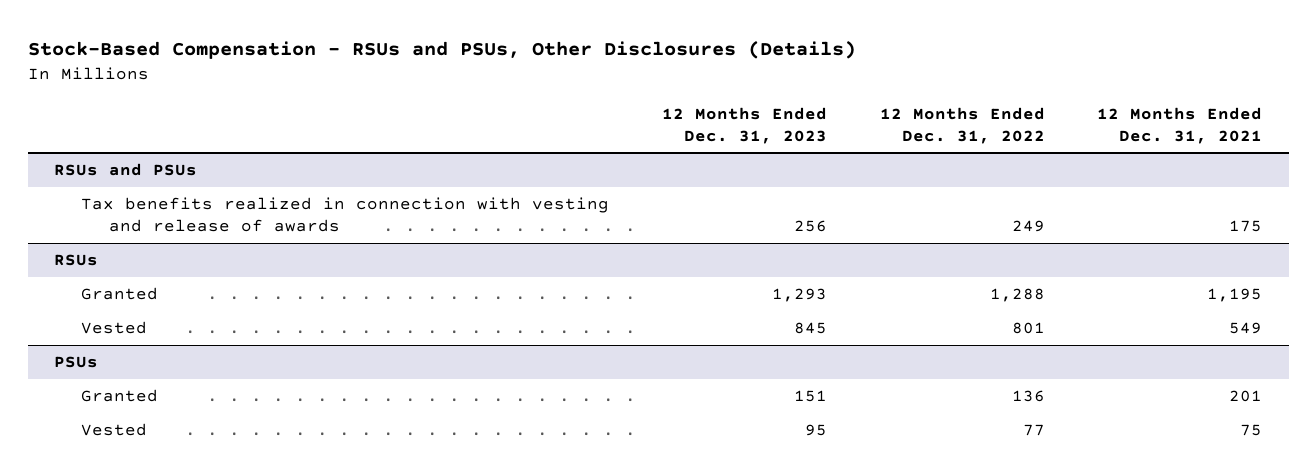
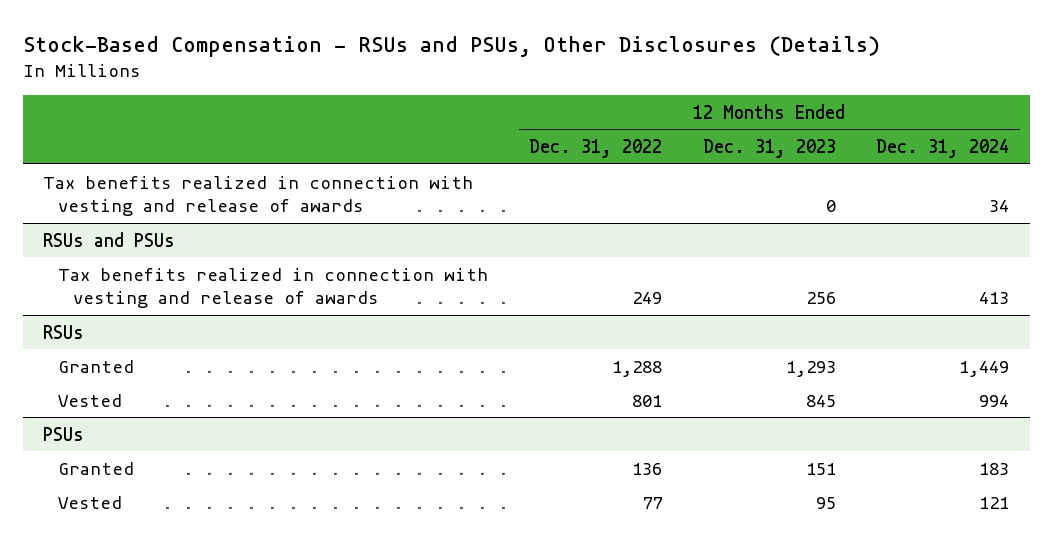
[1097,106,1263,144] 12 Months Ended Dec. 31, 2021 -> none
none -> [876,139,1010,159] Dec. 31, 2024
none -> [43,175,474,217] Tax benefits realized in connection with vesting and release of awards

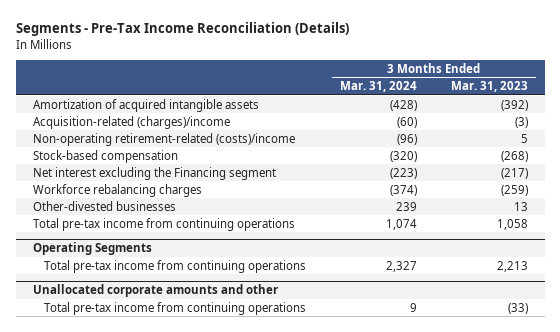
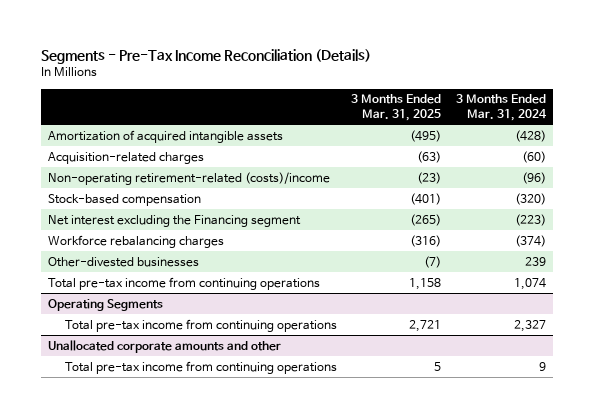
[450,80,528,92] Mar. 31, 2023 -> none
none -> [351,94,442,122] 3 Months Ended Mar. 31, 2025
[32,115,230,129] Acquisition-related (charges)/income -> [48,151,205,164] Acquisition-related charges

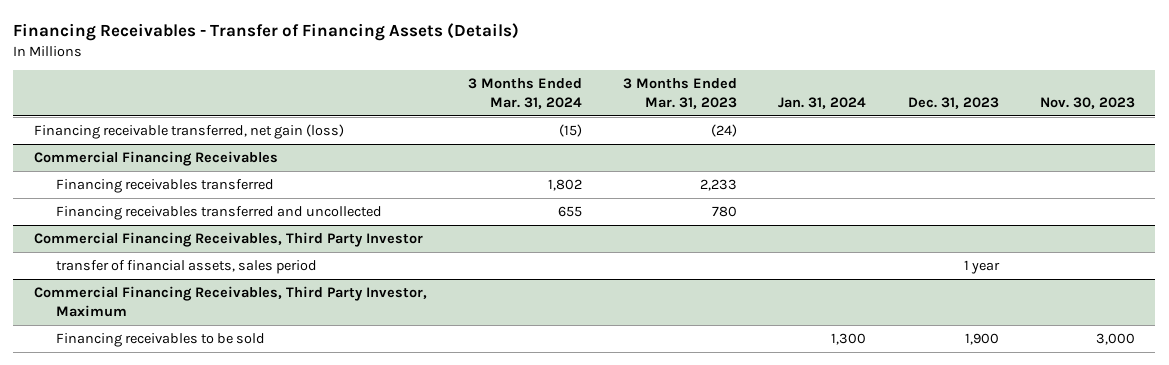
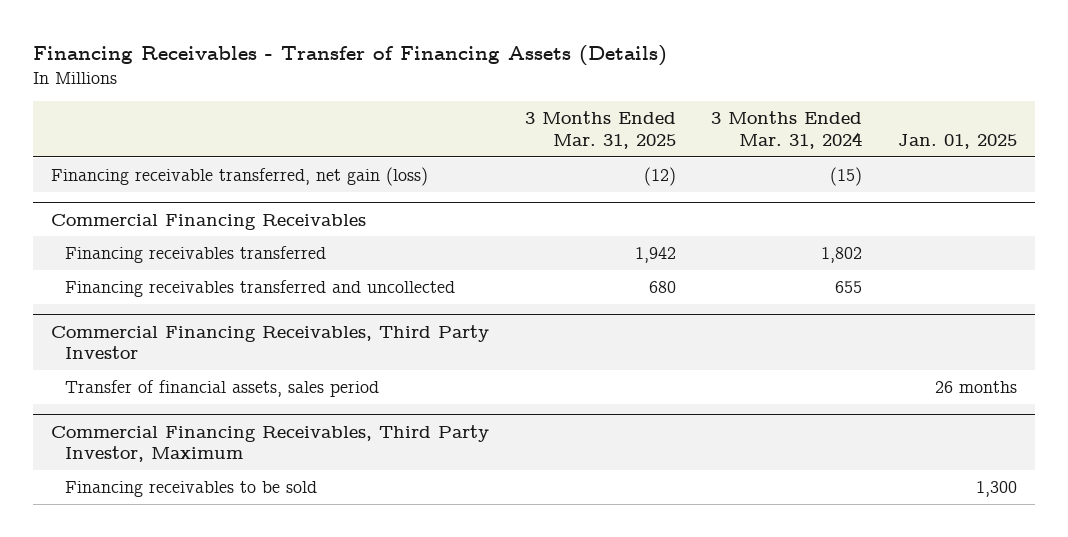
[623,78,738,109] 3 Months Ended Mar. 31, 2023 -> none
[778,96,867,109] Jan. 31, 2024 -> none
[907,96,999,109] Dec. 31, 2023 -> none
[1039,96,1135,109] Nov. 30, 2023 -> none
none -> [524,111,676,149] 3 Months Ended Mar. 31, 2025
none -> [898,133,1018,149] Jan. 01, 2025
[56,260,318,275] transfer of financial assets, sales period -> [64,379,379,397] Transfer of financial assets, sales period

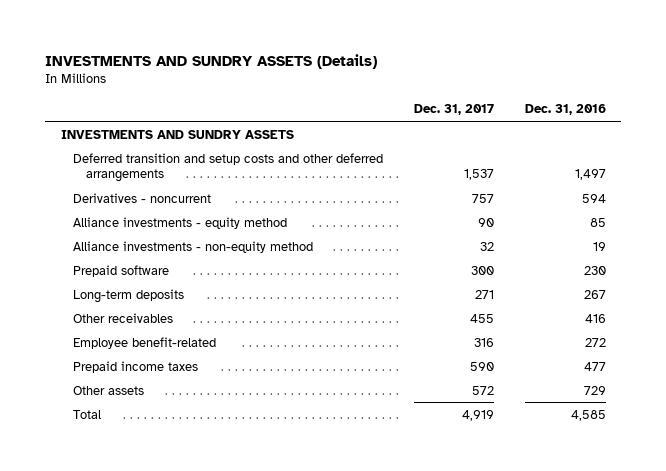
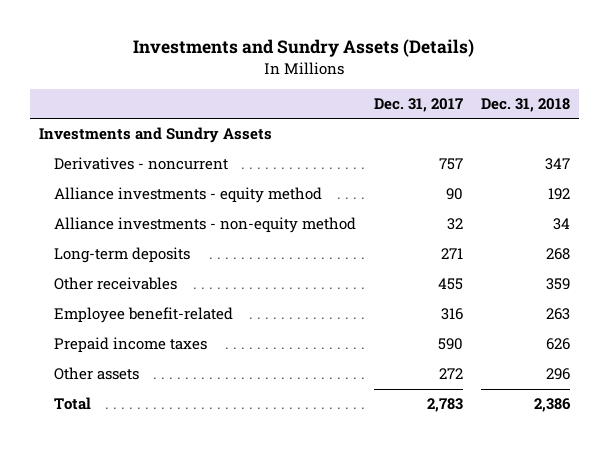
[45,53,378,69] INVESTMENTS AND SUNDRY ASSETS (Details) -> [133,39,475,58] Investments and Sundry Assets (Details)
[524,104,606,116] Dec. 31, 2016 -> none
none -> [481,98,571,113] Dec. 31, 2018
[73,152,384,183] Deferred transition and setup costs and other deferred arrangements -> none
[60,129,294,139] INVESTMENTS AND SUNDRY ASSETS -> [38,127,272,144] Investments and Sundry Assets
[73,264,170,277] Prepaid software -> none
[472,385,495,395] 572 -> [438,368,463,380] 272
[462,409,495,421] 4,919 -> [426,398,463,413] 2,783

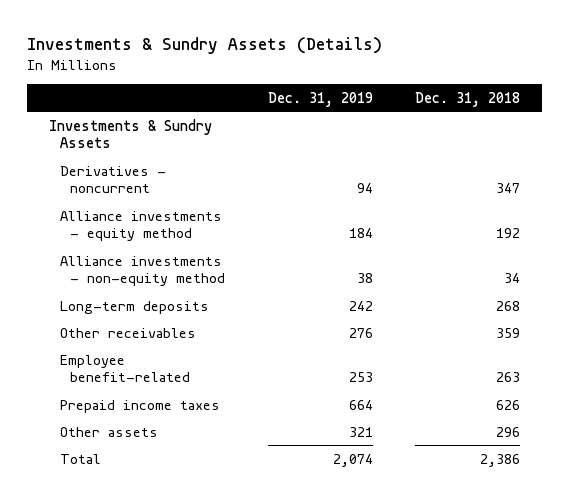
[133,39,475,58] Investments and Sundry Assets (Details) -> [27,37,383,55] Investments & Sundry Assets (Details)
[373,98,463,113] Dec. 31, 2017 -> none
none -> [267,91,373,107] Dec. 31, 2019
[38,127,272,144] Investments and Sundry Assets -> [48,118,212,149] Investments & Sundry Assets

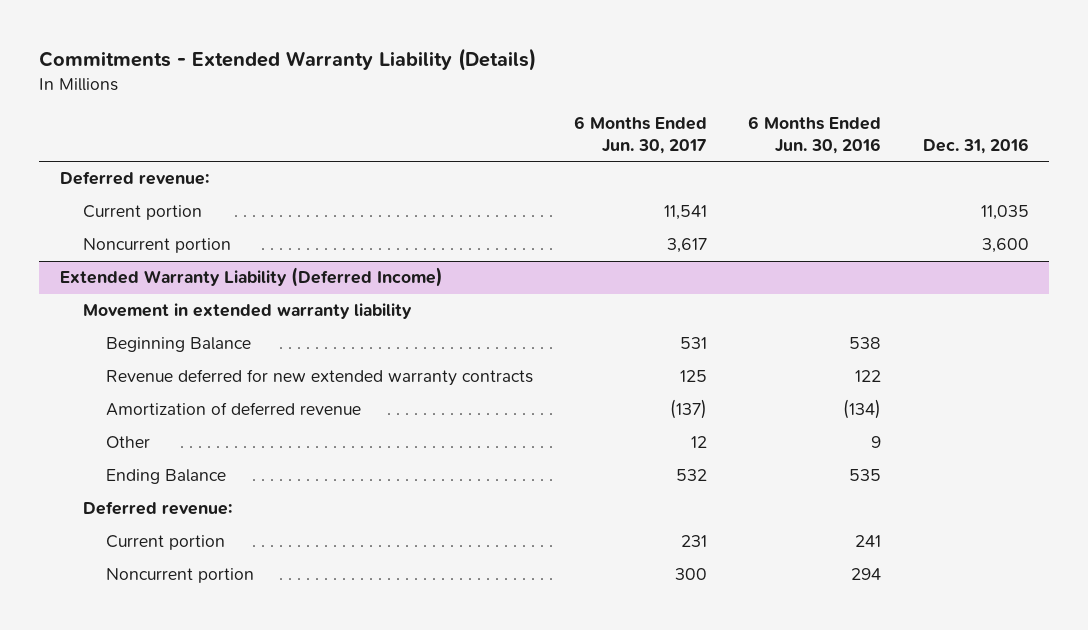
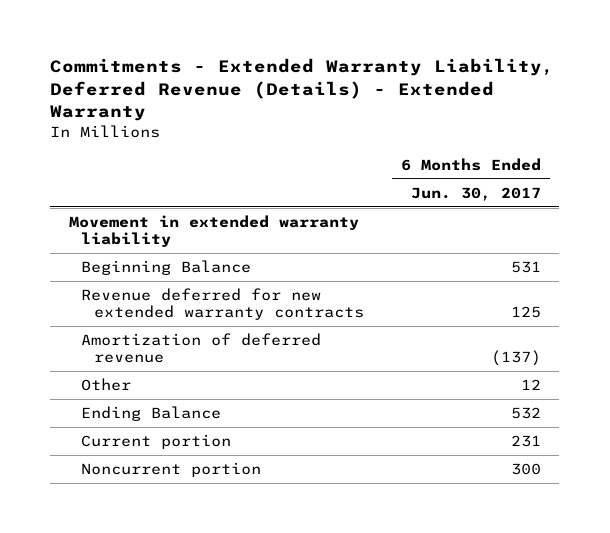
[39,48,537,72] Commitments - Extended Warranty Liability (Details) -> [50,58,555,122] Commitments - Extended Warranty Liability, Deferred Revenue (Details) - Extended Warranty
[748,116,882,154] 6 Months Ended Jun. 30, 2016 -> none
[922,137,1029,154] Dec. 31, 2016 -> none
[59,171,209,186] Deferred revenue: -> none
[82,205,202,221] Current portion -> none
[82,238,231,254] Noncurrent portion -> none
[59,267,443,288] Extended Warranty Liability (Deferred Income) -> none
[82,501,232,516] Deferred revenue: -> none

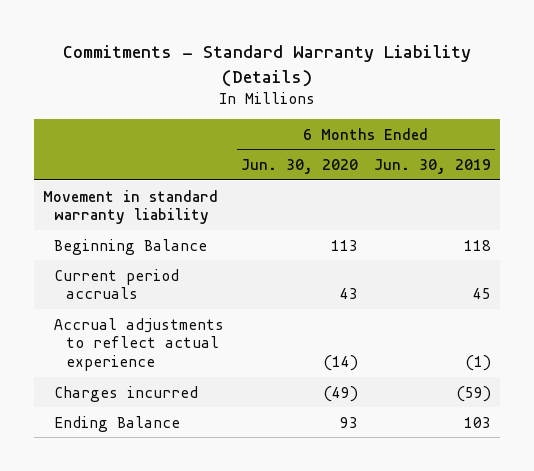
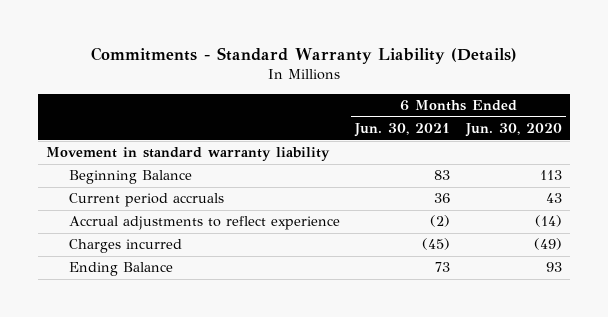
[374,159,492,175] Jun. 30, 2019 -> none
none -> [354,122,451,137] Jun. 30, 2021
[54,317,225,371] Accrual adjustments to reflect actual experience -> [68,216,340,231] Accrual adjustments to reflect experience

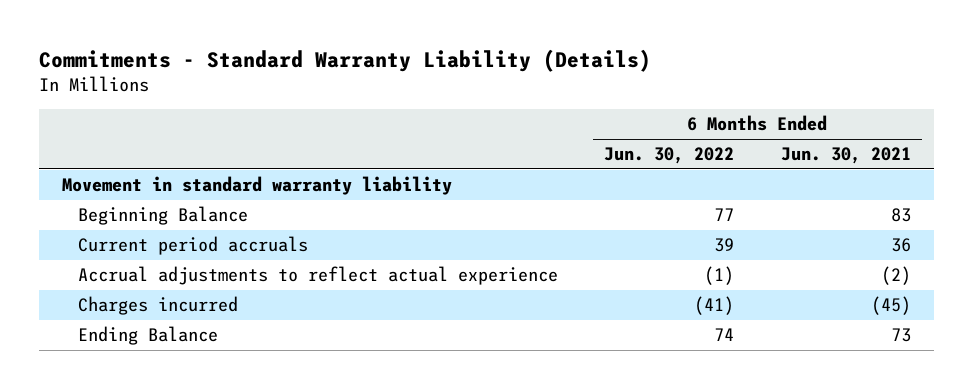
[465,122,563,137] Jun. 30, 2020 -> none
none -> [604,147,735,165] Jun. 30, 2022
[68,216,340,231] Accrual adjustments to reflect experience -> [77,266,558,286] Accrual adjustments to reflect actual experience

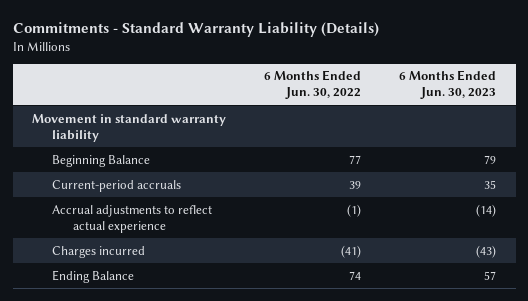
[780,147,911,165] Jun. 30, 2021 -> none
none -> [399,70,497,100] 6 Months Ended Jun. 30, 2023
[77,236,308,256] Current period accruals -> [52,179,182,192] Current-period accruals

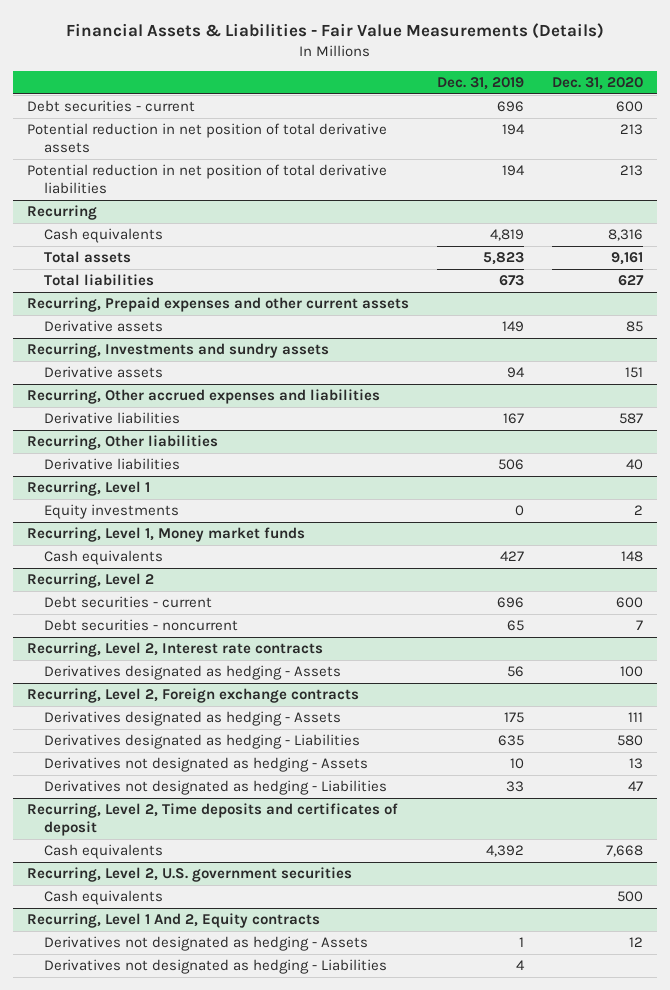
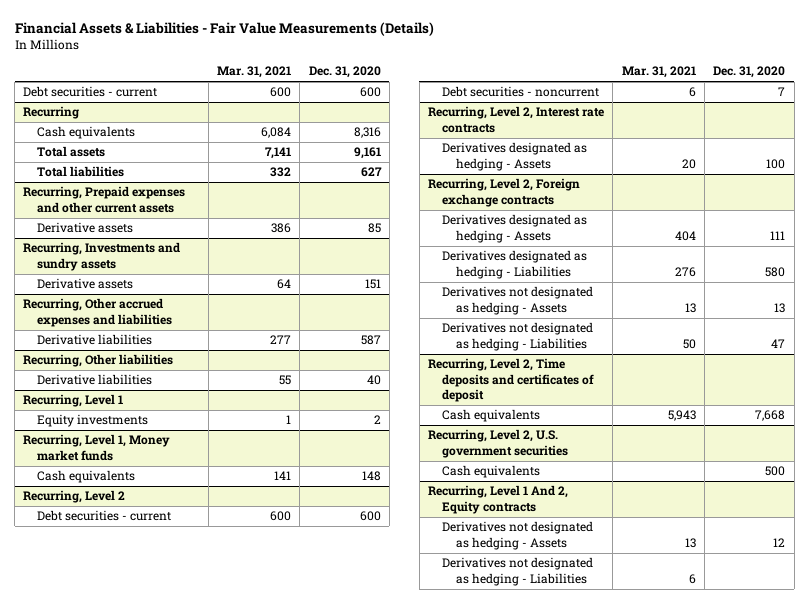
[436,76,524,90] Dec. 31, 2019 -> none
none -> [217,66,292,79] Mar. 31, 2021
[26,123,387,154] Potential reduction in net position of total derivative assets -> none
[26,164,387,195] Potential reduction in net position of total derivative liabilities -> none

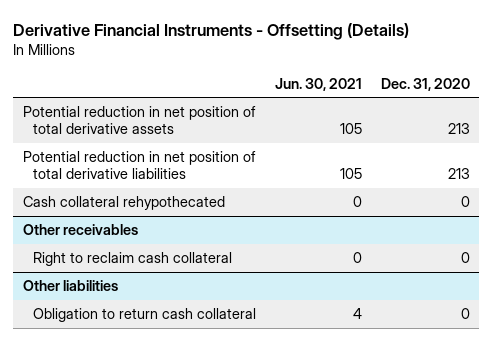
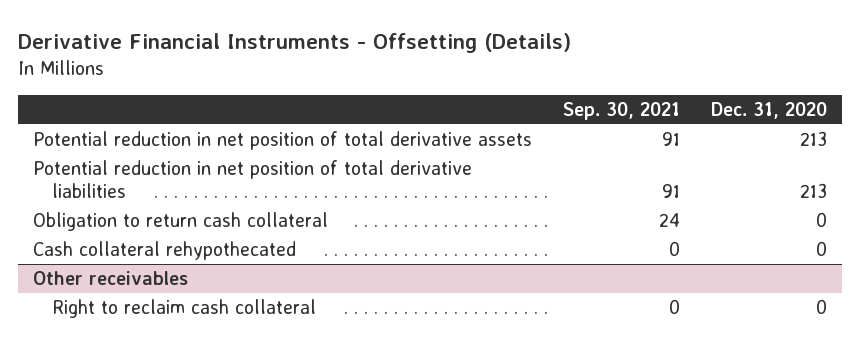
[275,77,363,91] Jun. 30, 2021 -> none
none -> [562,101,680,120] Sep. 30, 2021
none -> [33,212,329,232] Obligation to return cash collateral
[22,280,118,292] Other liabilities -> none
[33,308,257,323] Obligation to return cash collateral -> none

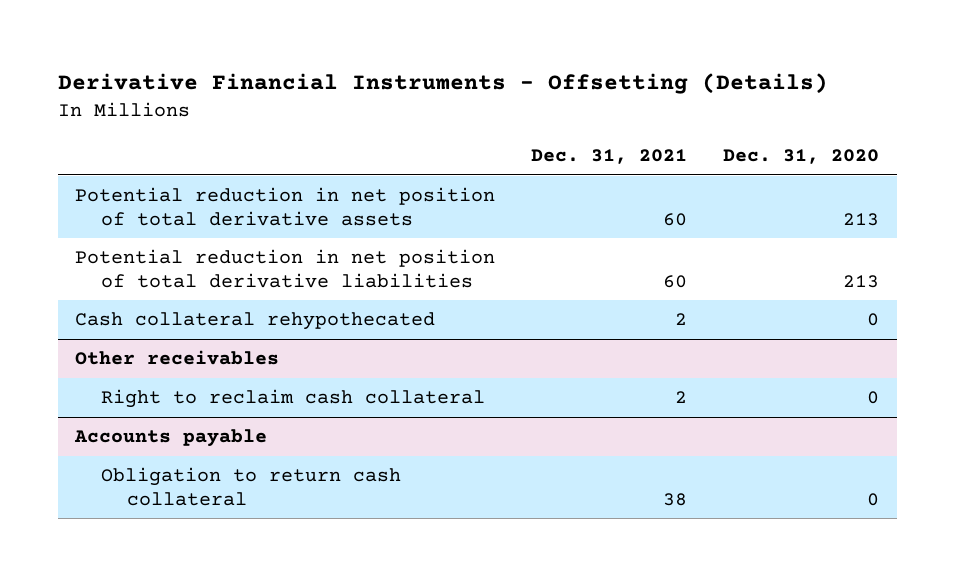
[562,101,680,120] Sep. 30, 2021 -> none
none -> [531,149,688,165] Dec. 31, 2021
[33,212,329,232] Obligation to return cash collateral -> none
none -> [74,429,268,448] Accounts payable
none -> [101,467,402,506] Obligation to return cash collateral

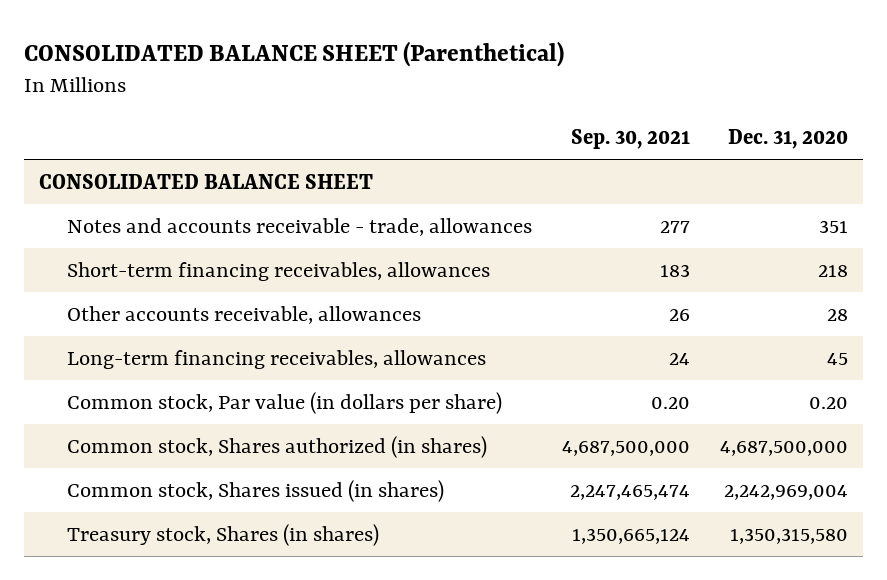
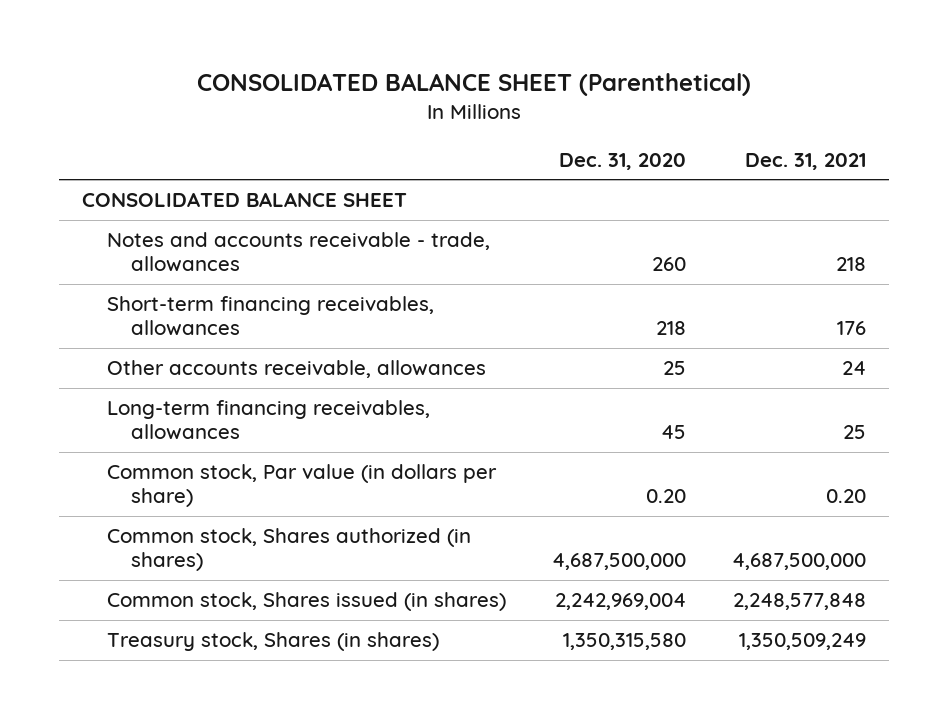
[571,129,691,150] Sep. 30, 2021 -> none
none -> [744,152,866,170] Dec. 31, 2021
[818,219,848,233] 351 -> [651,257,686,272] 260
[826,308,848,321] 28 -> [662,361,686,376] 25

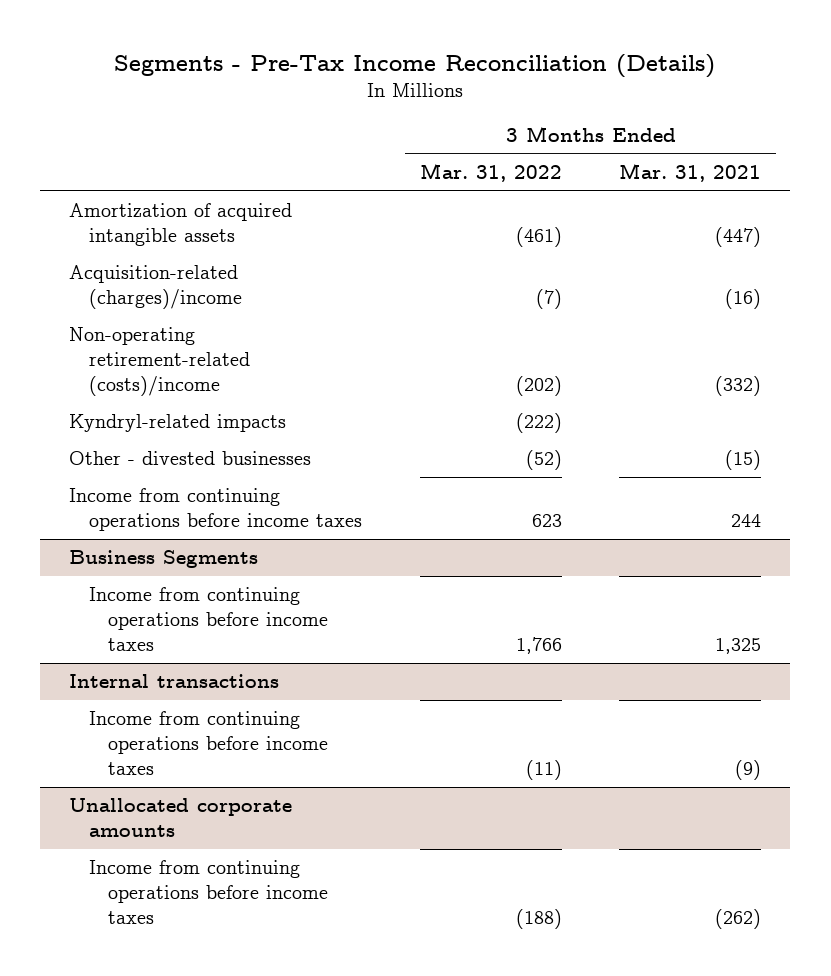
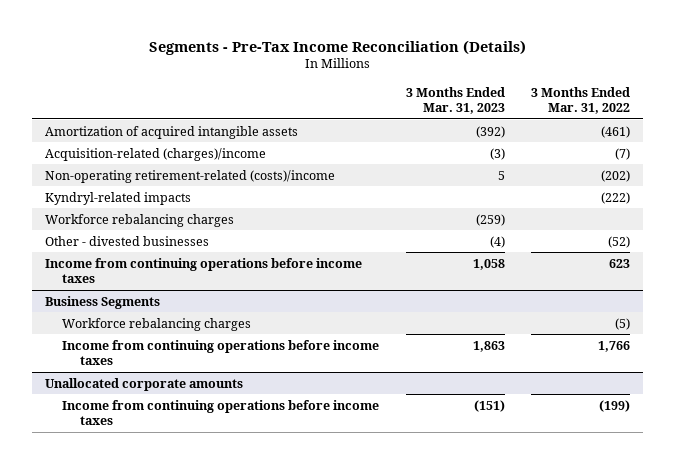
[619,163,762,183] Mar. 31, 2021 -> none
none -> [405,86,505,114] 3 Months Ended Mar. 31, 2023
none -> [45,213,235,227] Workforce rebalancing charges
none -> [62,317,252,331] Workforce rebalancing charges
[69,674,280,689] Internal transactions -> none
[88,711,329,776] Income from continuing operations before income taxes -> none
[515,909,562,930] (188) -> [598,399,630,412] (199)

